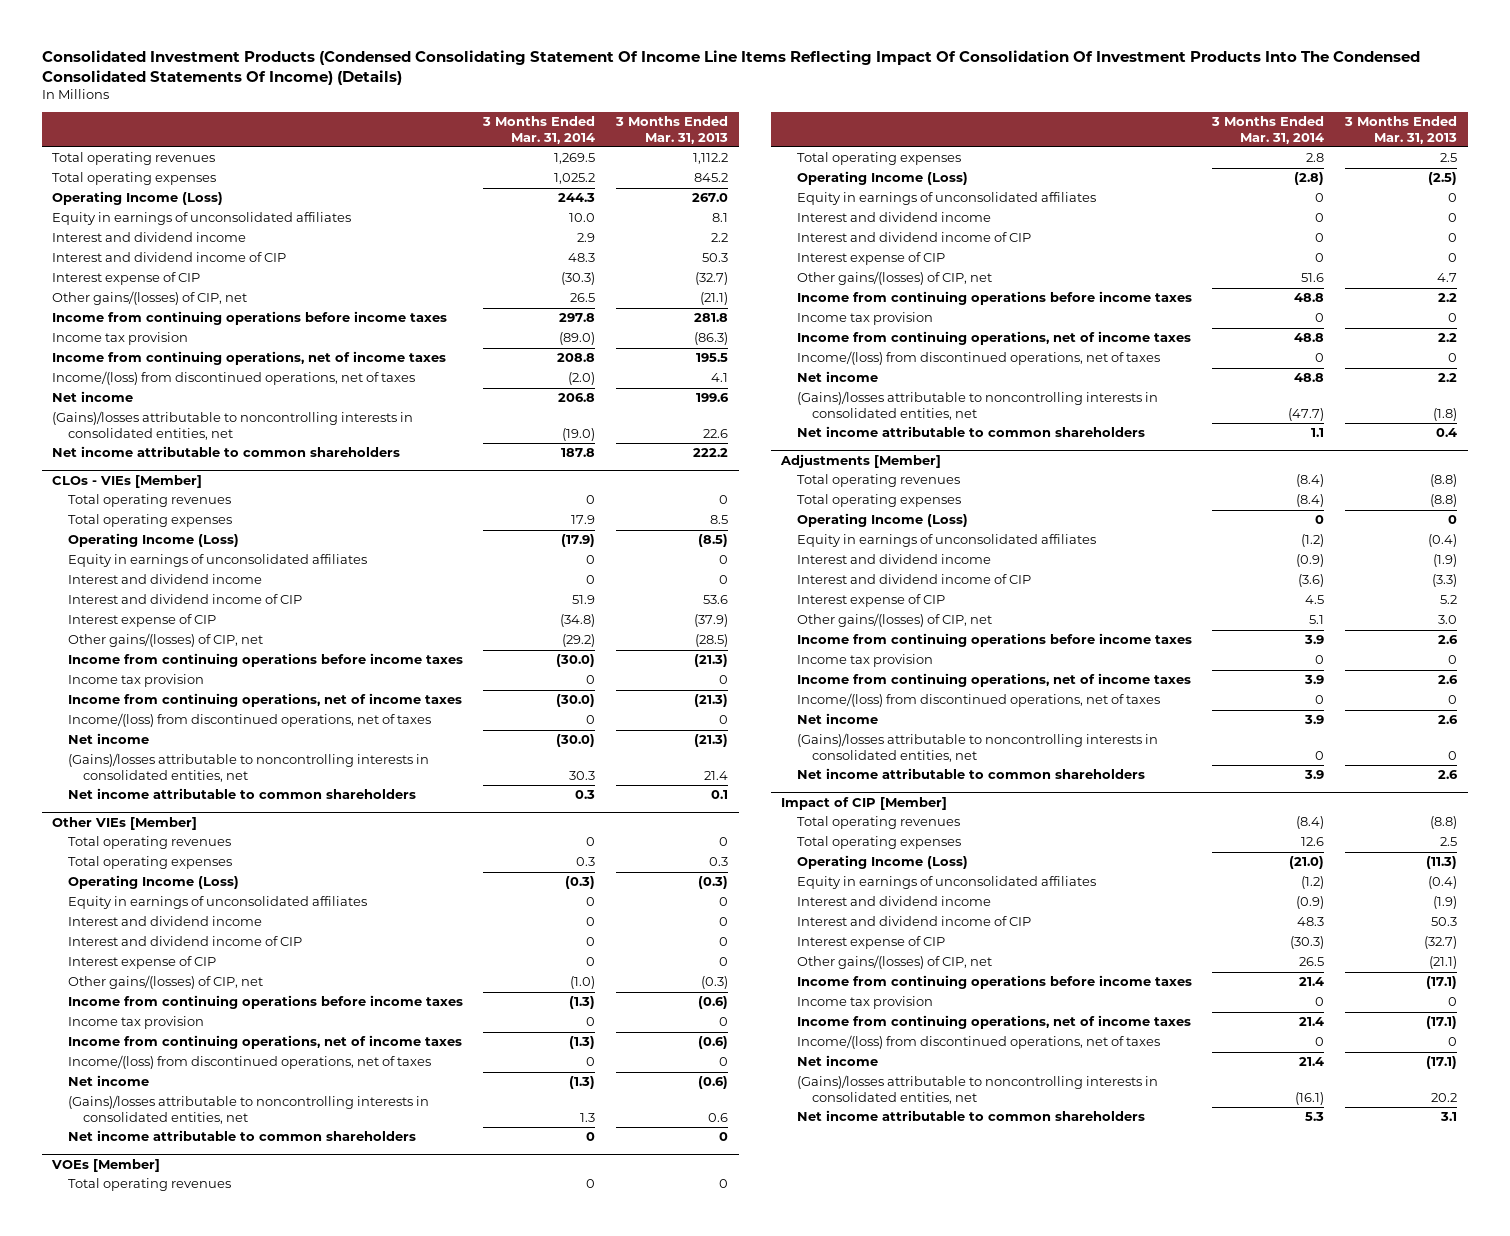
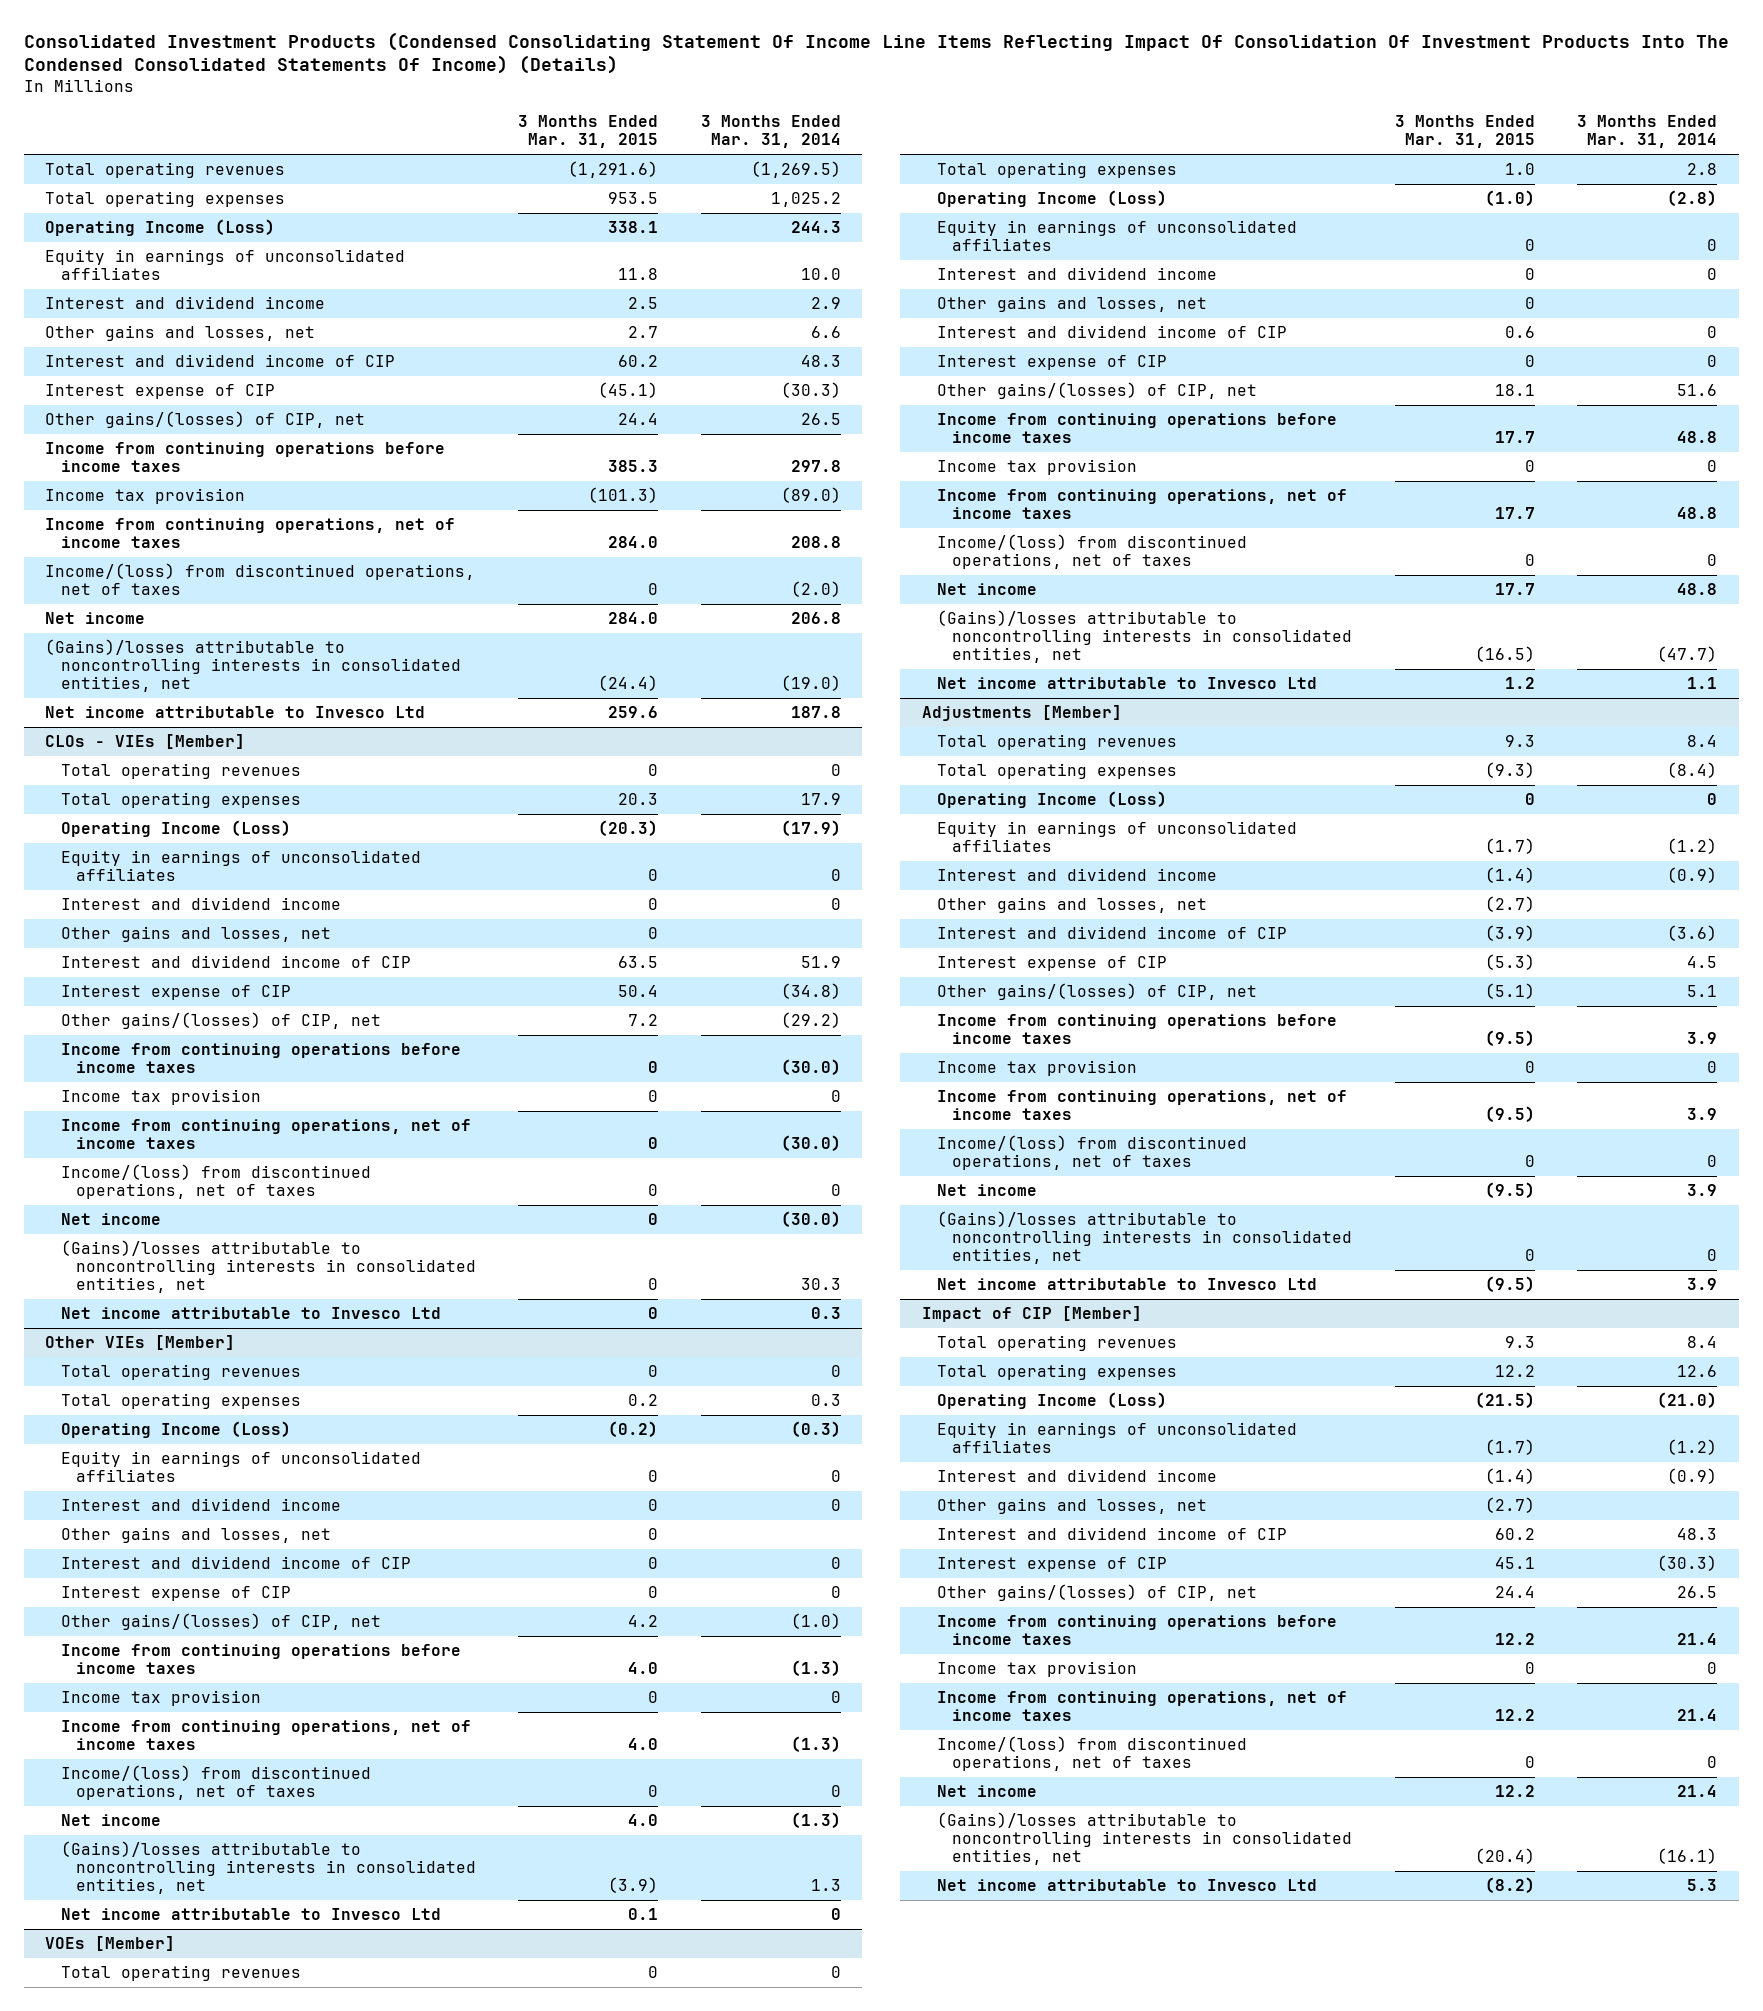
[615,116,729,144] 3 Months Ended Mar. 31, 2013 -> none
none -> [518,115,659,149] 3 Months Ended Mar. 31, 2015
[554,153,596,165] 1,269.5 -> [750,161,841,179] (1,269.5)
none -> [45,325,316,342] Other gains and losses, net
[52,446,401,458] Net income attributable to common shareholders -> [45,706,426,719] Net income attributable to Invesco Ltd
none -> [60,926,331,943] Other gains and losses, net
[67,788,416,800] Net income attributable to common shareholders -> [60,1307,441,1320] Net income attributable to Invesco Ltd
none -> [60,1527,331,1544] Other gains and losses, net
[67,1130,416,1142] Net income attributable to common shareholders -> [60,1908,441,1921] Net income attributable to Invesco Ltd
none -> [936,296,1207,313] Other gains and losses, net
[796,426,1145,438] Net income attributable to common shareholders -> [936,677,1317,690] Net income attributable to Invesco Ltd
[1296,474,1325,488] (8.4) -> [1687,735,1718,748] 8.4
none -> [936,897,1207,914] Other gains and losses, net
[796,768,1145,780] Net income attributable to common shareholders -> [936,1278,1317,1291] Net income attributable to Invesco Ltd
[1296,816,1325,830] (8.4) -> [1687,1336,1718,1349] 8.4
none -> [936,1498,1207,1515] Other gains and losses, net
[796,1110,1145,1122] Net income attributable to common shareholders -> [936,1879,1317,1892] Net income attributable to Invesco Ltd

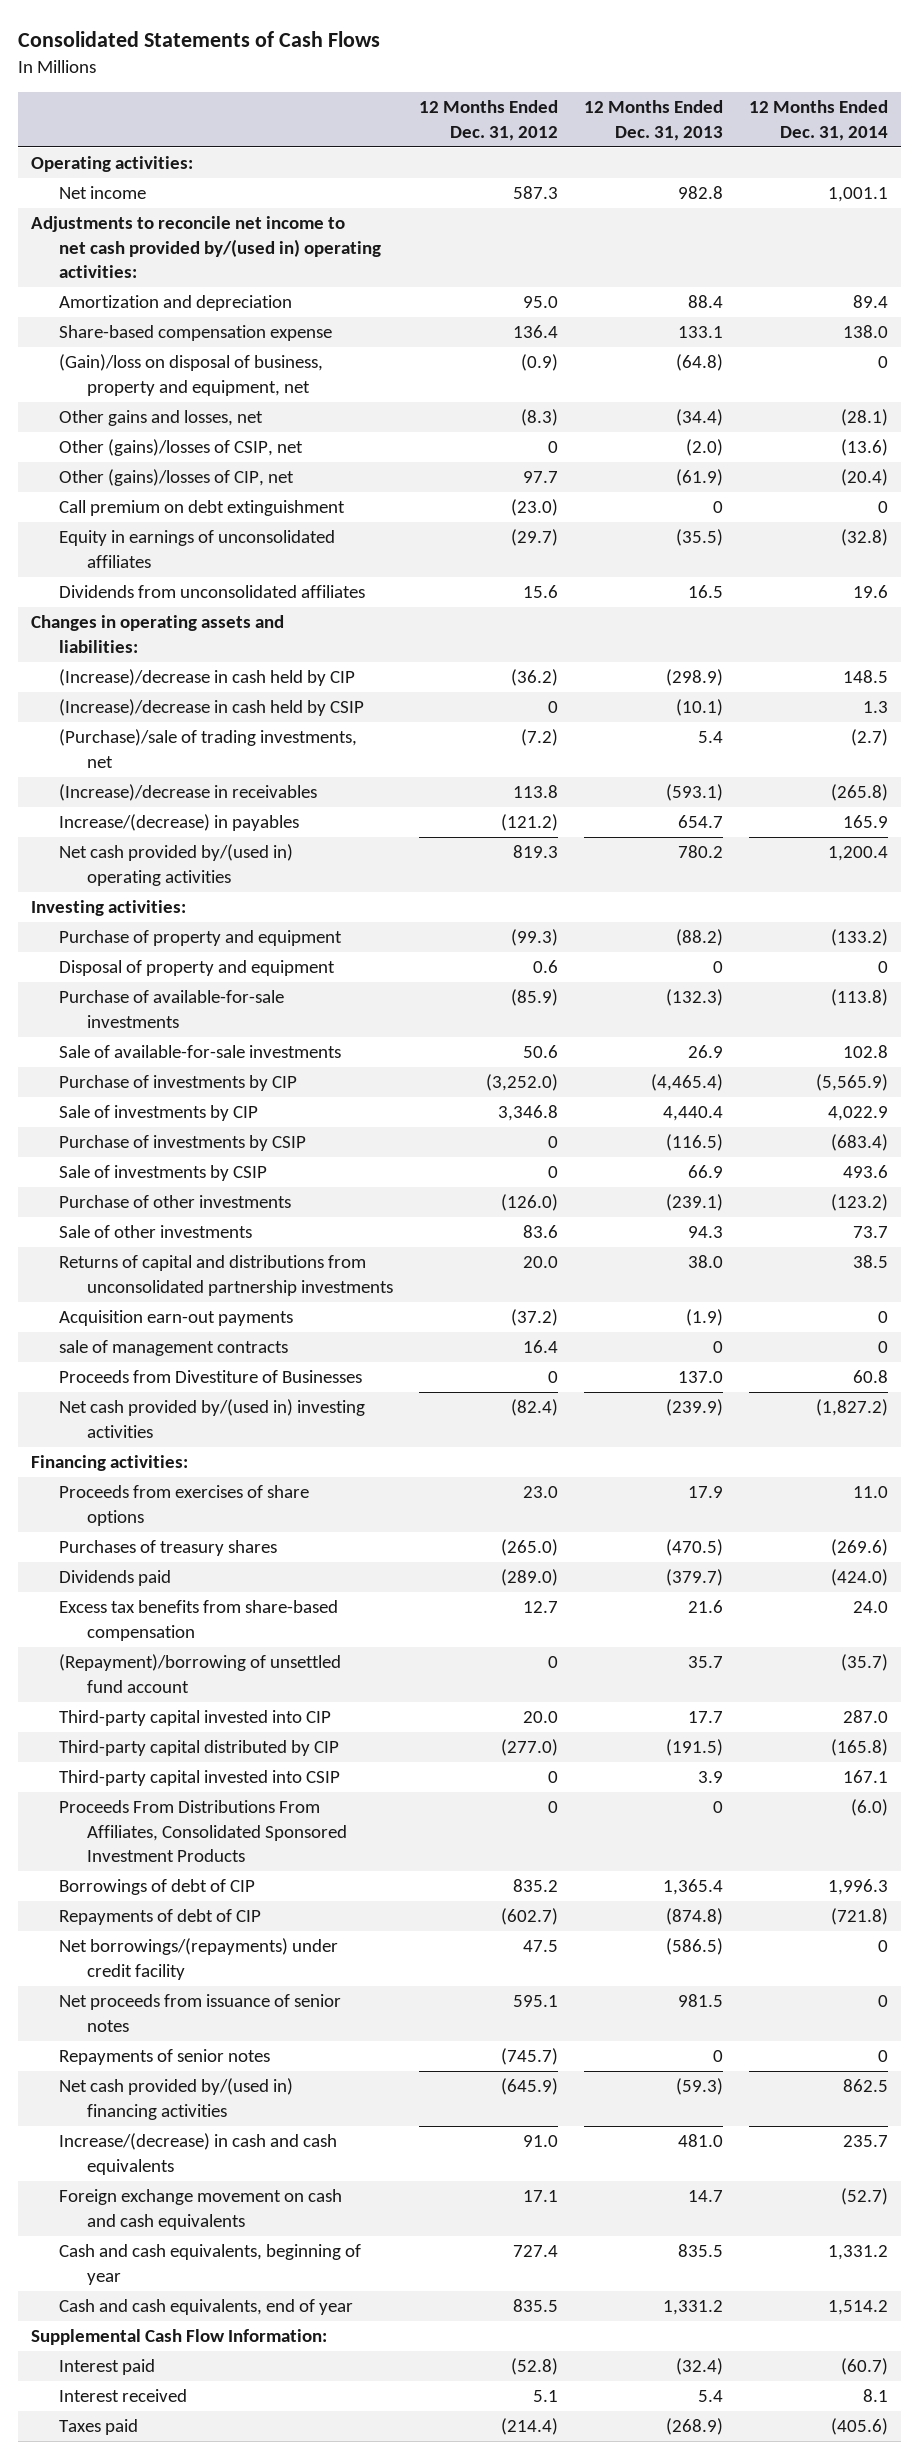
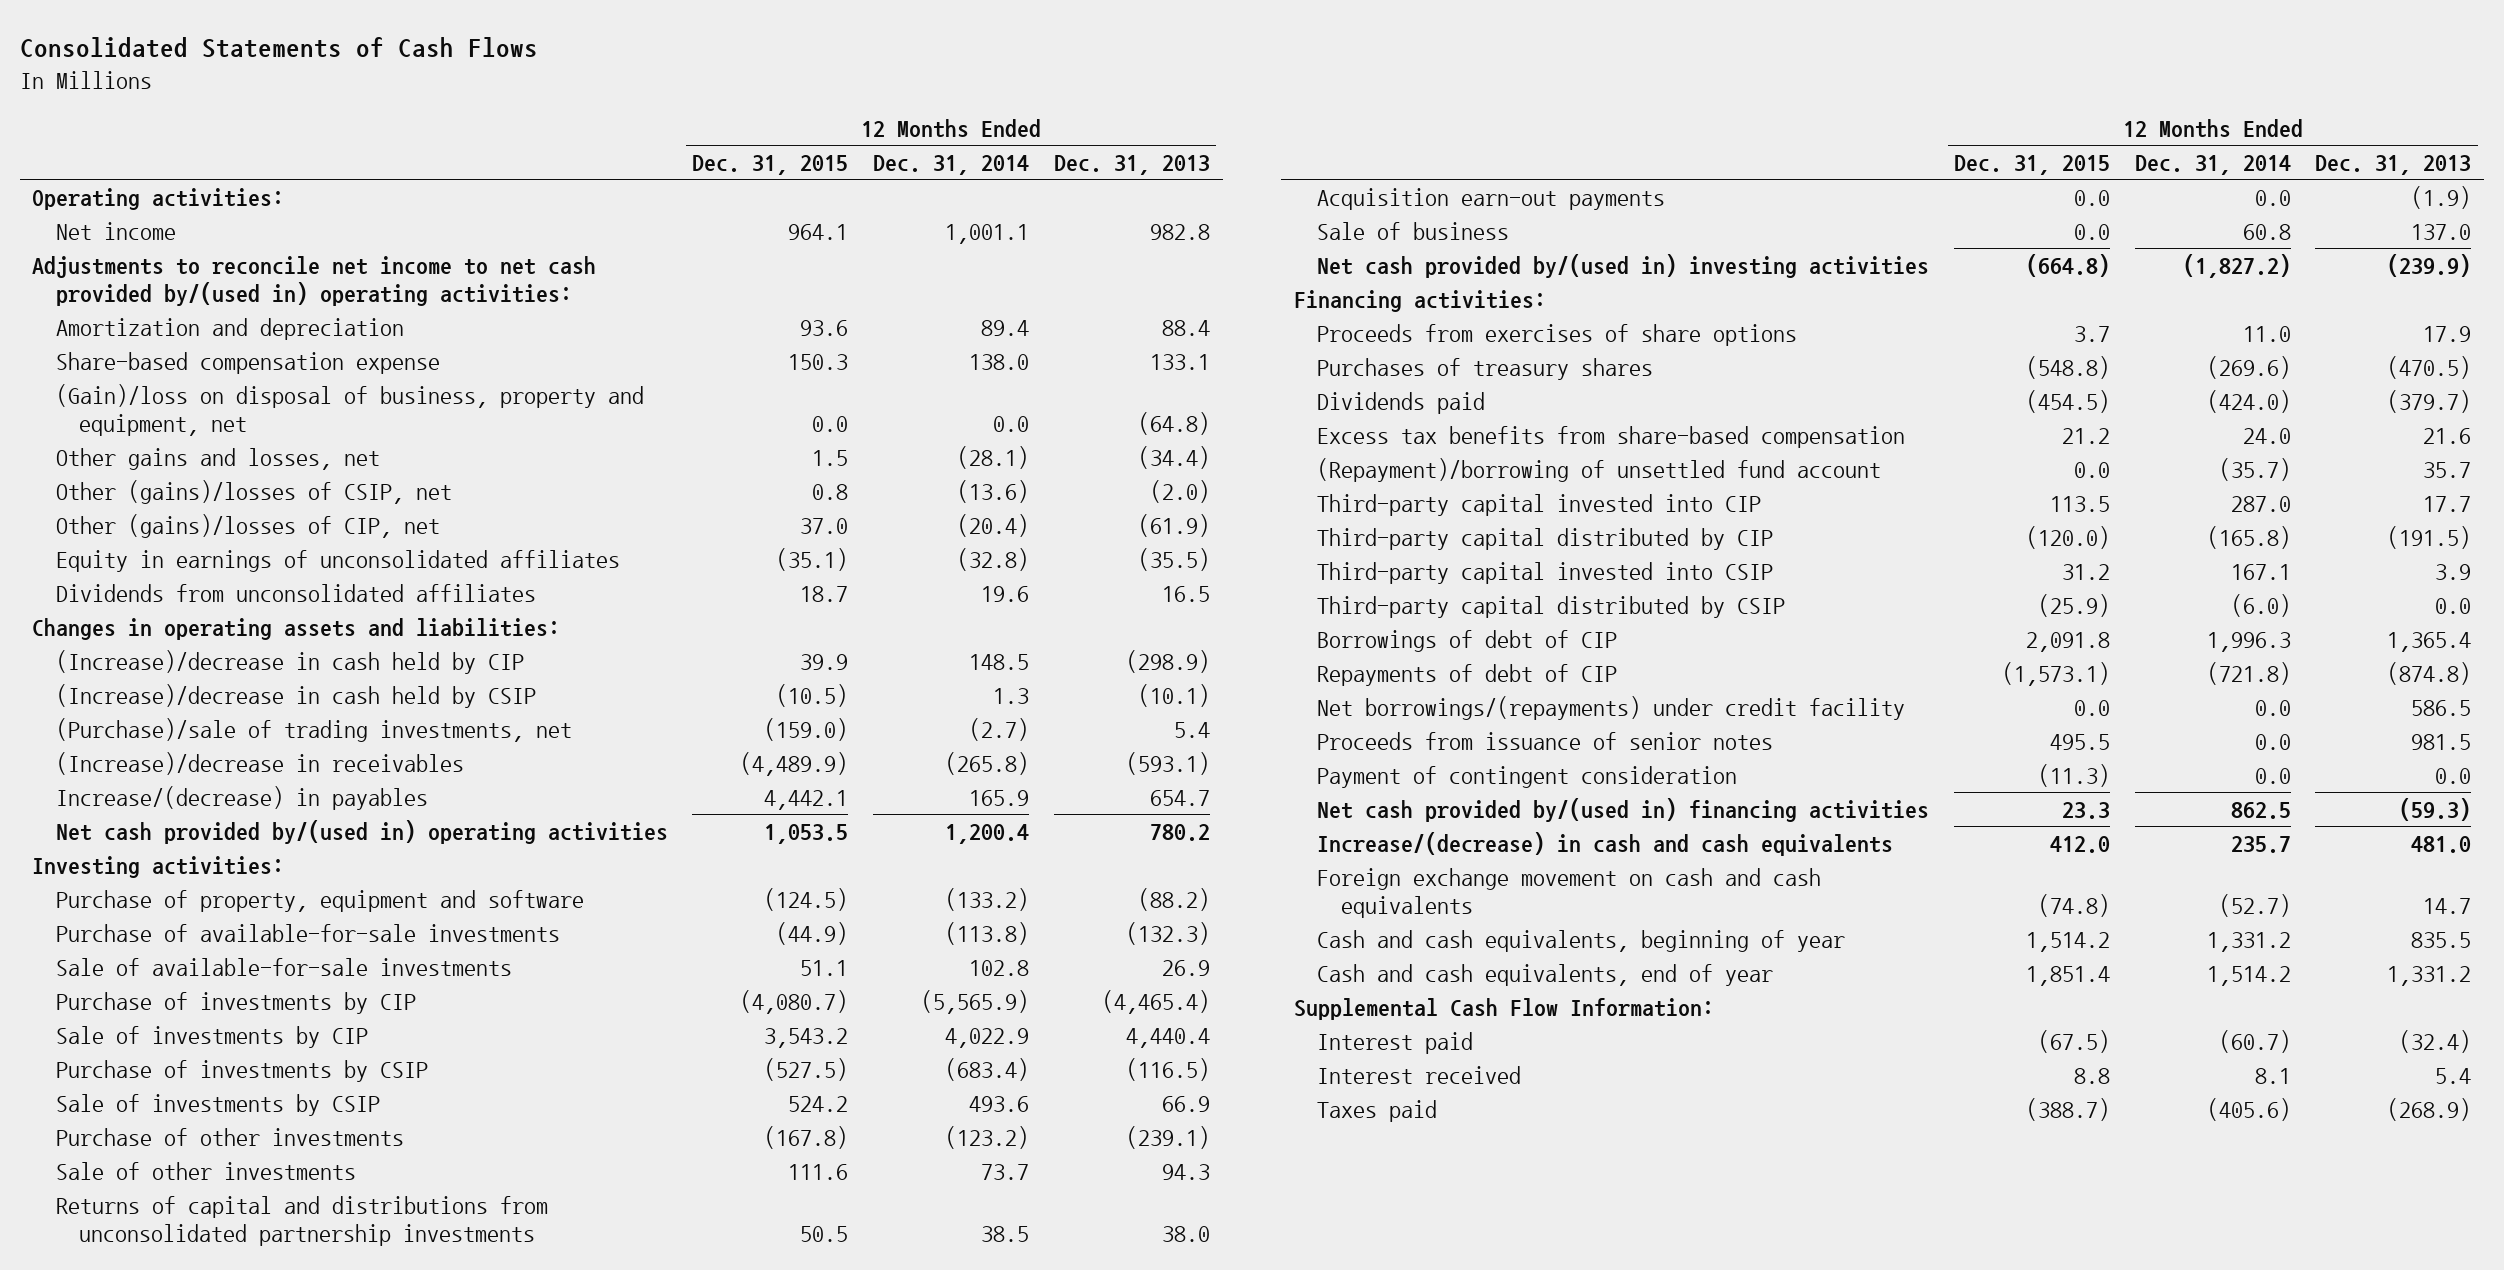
[419,100,559,141] 12 Months Ended Dec. 31, 2012 -> none
none -> [692,154,849,175] Dec. 31, 2015
[877,356,888,369] 0 -> [993,415,1030,432] 0.0
[58,500,345,517] Call premium on debt extinguishment -> none
[58,960,335,977] Disposal of property and equipment -> none
[58,930,342,947] Purchase of property and equipment -> [55,889,584,912] Purchase of property, equipment and software
[58,1340,288,1357] sale of management contracts -> none
[877,1311,888,1324] 0 -> [2254,189,2291,206] 0.0
[58,1370,362,1384] Proceeds from Divestiture of Businesses -> [1317,221,1510,240] Sale of business
[58,1800,348,1863] Proceeds From Distributions From Affiliates, Consolidated Sponsored Investment Products -> none
none -> [1317,595,1786,618] Third-party capital distributed by CSIP
[58,2049,270,2066] Repayments of senior notes -> none
[665,1938,723,1956] (586.5) -> [2411,699,2472,716] 586.5
[877,1940,888,1953] 0 -> [2254,699,2291,716] 0.0
[58,1994,341,2032] Net proceeds from issuance of senior notes -> [1317,731,1774,750] Proceeds from issuance of senior notes
[877,1995,888,2008] 0 -> [2254,733,2291,750] 0.0
none -> [1317,765,1738,788] Payment of contingent consideration

